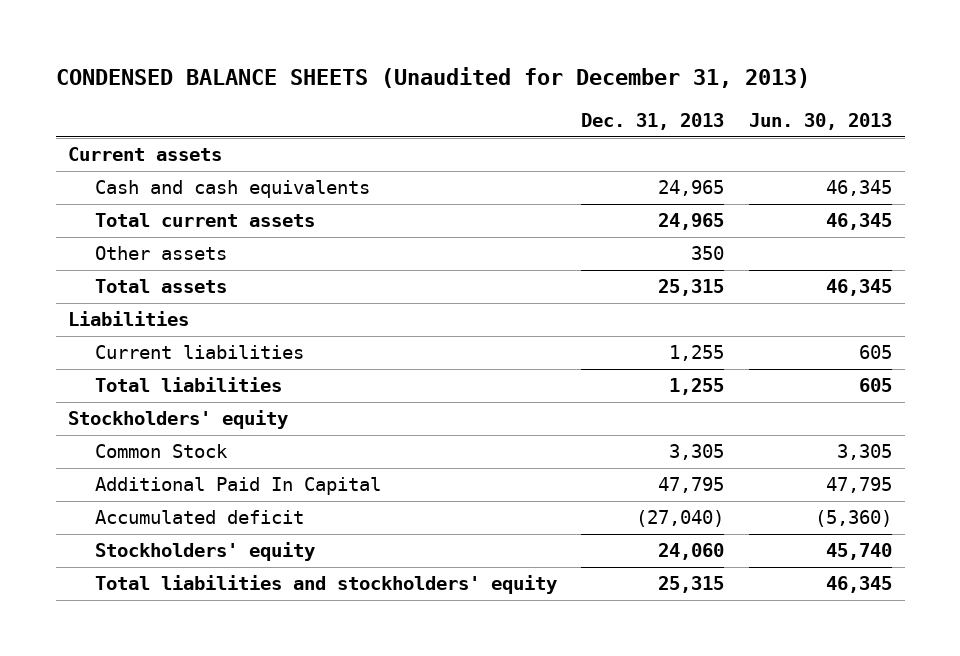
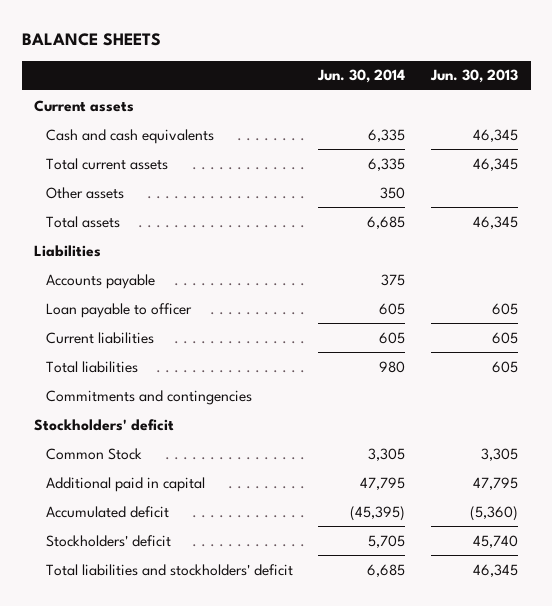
[55,67,810,89] CONDENSED BALANCE SHEETS (Unaudited for December 31, 2013) -> [21,33,161,47] BALANCE SHEETS
[581,113,725,131] Dec. 31, 2013 -> none
none -> [317,69,406,84] Jun. 30, 2014
none -> [45,273,155,289] Accounts payable
none -> [45,302,192,318] Loan payable to officer
none -> [45,389,252,405] Commitments and contingencies
[68,410,289,430] Stockholders' equity -> [34,418,175,431] Stockholders' deficit
[94,477,381,496] Additional Paid In Capital -> [45,476,205,492] Additional paid in capital
[94,542,315,562] Stockholders' equity -> [45,534,171,547] Stockholders' deficit
[94,575,557,595] Total liabilities and stockholders' equity -> [45,563,293,576] Total liabilities and stockholders' deficit

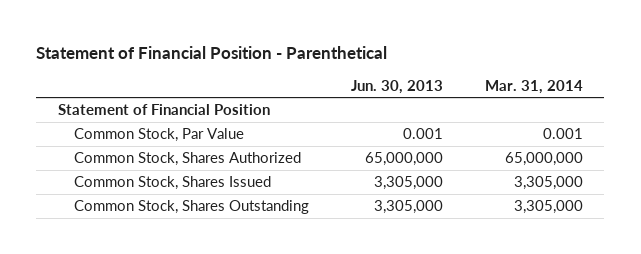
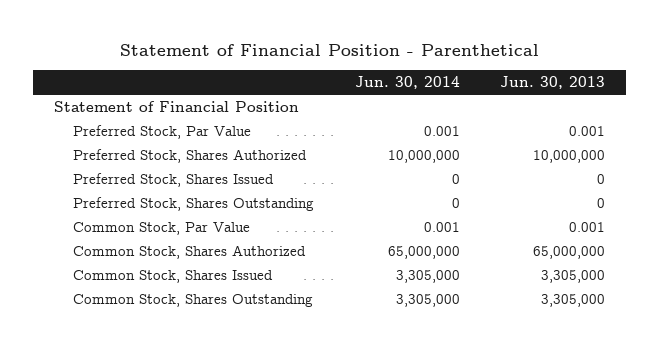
[484,79,583,94] Mar. 31, 2014 -> none
none -> [354,76,460,90] Jun. 30, 2014
none -> [72,125,251,140] Preferred Stock, Par Value
none -> [72,149,307,164] Preferred Stock, Shares Authorized
none -> [72,173,274,188] Preferred Stock, Shares Issued
none -> [72,197,314,212] Preferred Stock, Shares Outstanding

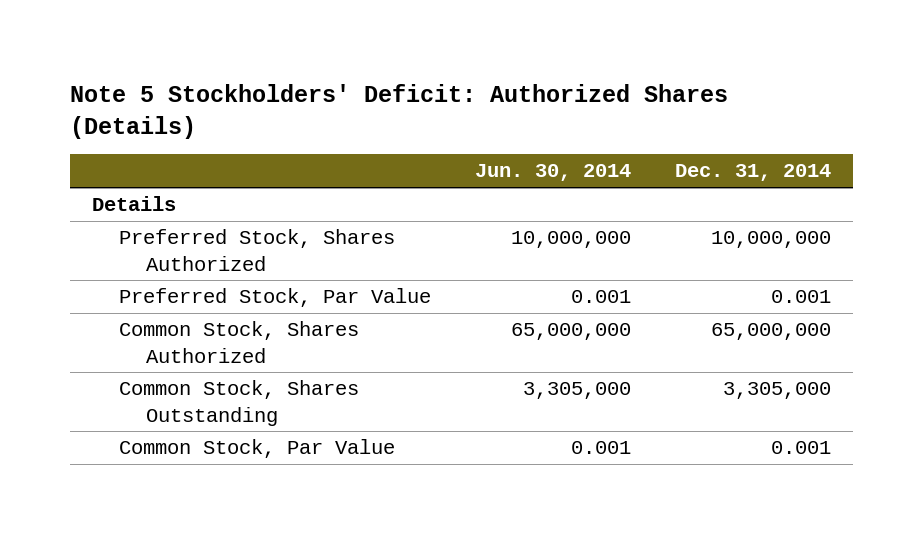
[119,43,539,56] Statement of Financial Position - Parenthetical -> [69,83,728,139] Note 5 Stockholders' Deficit: Authorized Shares (Details)
[500,76,606,90] Jun. 30, 2013 -> none
none -> [674,164,831,182] Dec. 31, 2014
[53,101,299,113] Statement of Financial Position -> none
none -> [91,196,176,212] Details
[72,173,274,188] Preferred Stock, Shares Issued -> none
[72,197,314,212] Preferred Stock, Shares Outstanding -> none
[72,125,251,140] Preferred Stock, Par Value -> [118,288,431,308] Preferred Stock, Par Value
[72,270,273,284] Common Stock, Shares Issued -> none
[72,222,250,236] Common Stock, Par Value -> [118,439,395,459] Common Stock, Par Value

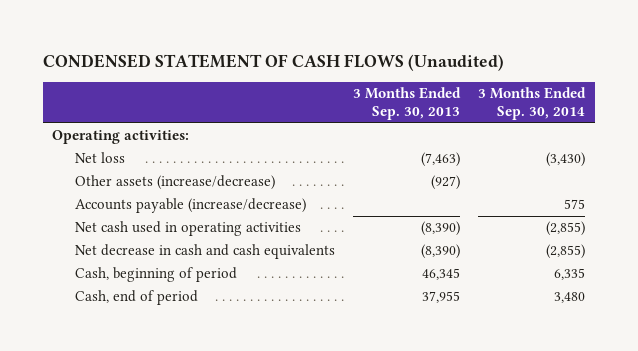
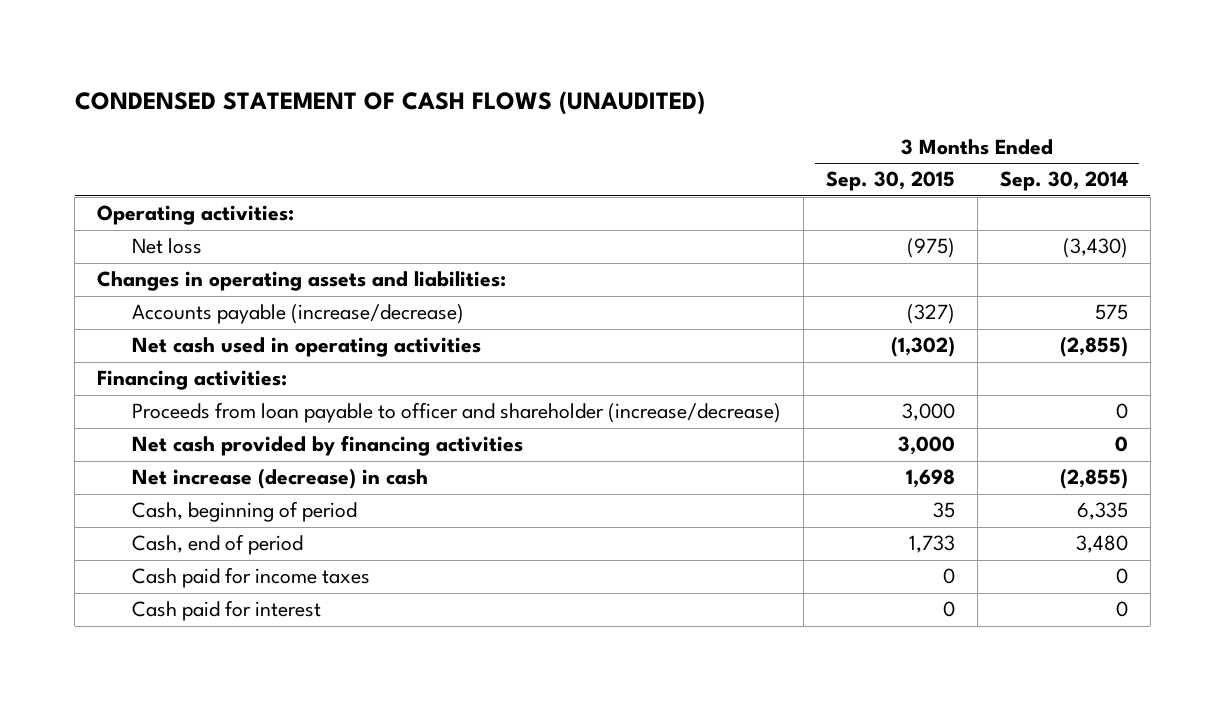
[42,53,504,71] CONDENSED STATEMENT OF CASH FLOWS (Unaudited) -> [74,90,705,115] CONDENSED STATEMENT OF CASH FLOWS (UNAUDITED)
[353,87,462,121] 3 Months Ended Sep. 30, 2013 -> none
none -> [825,171,955,192] Sep. 30, 2015
[74,175,275,191] Other assets (increase/decrease) -> none
none -> [97,271,507,292] Changes in operating assets and liabilities:
none -> [97,370,288,391] Financing activities:
none -> [131,402,781,424] Proceeds from loan payable to officer and shareholder (increase/decrease)
none -> [131,435,523,457] Net cash provided by financing activities
[74,244,335,260] Net decrease in cash and cash equivalents -> [131,468,428,490] Net increase (decrease) in cash
none -> [131,567,370,589] Cash paid for income taxes
none -> [131,600,321,622] Cash paid for interest

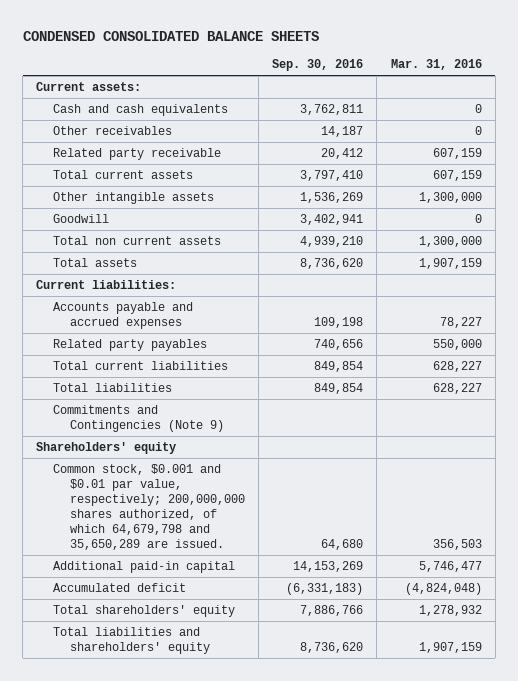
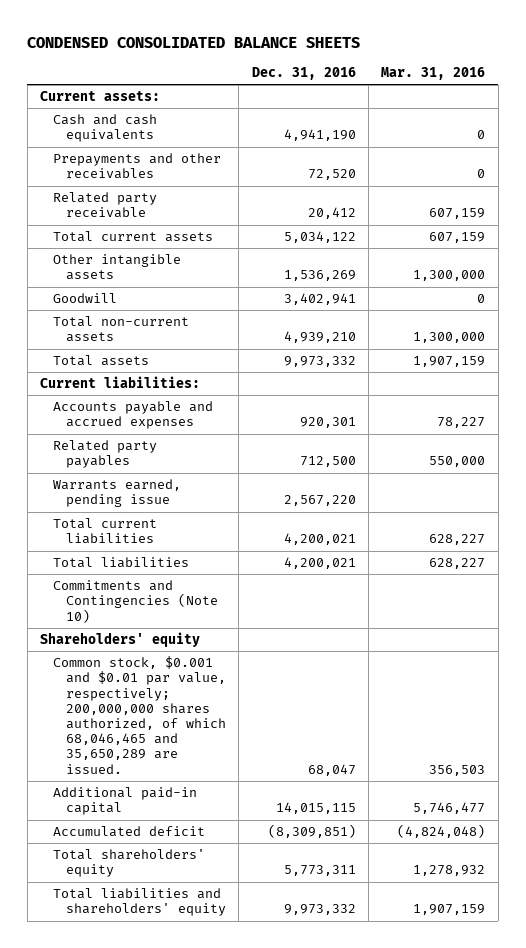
[272,59,364,72] Sep. 30, 2016 -> none
none -> [251,66,356,80] Dec. 31, 2016
[53,125,173,135] Other receivables -> [52,153,221,180] Prepayments and other receivables
[53,235,222,245] Total non current assets -> [52,316,189,343] Total non-current assets
none -> [52,479,181,508] Warrants earned, pending issue
[53,404,224,432] Commitments and Contingencies (Note 9) -> [52,580,218,623] Commitments and Contingencies (Note 10)
[53,463,245,551] Common stock, $0.001 and $0.01 par value, respectively; 200,000,000 shares authorized, of which 64,679,798 and 35,650,289 are issued. -> [52,656,226,774] Common stock, $0.001 and $0.01 par value, respectively; 200,000,000 shares authorized, of which 68,046,465 and 35,650,289 are issued.

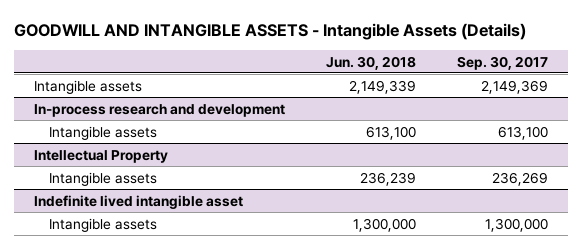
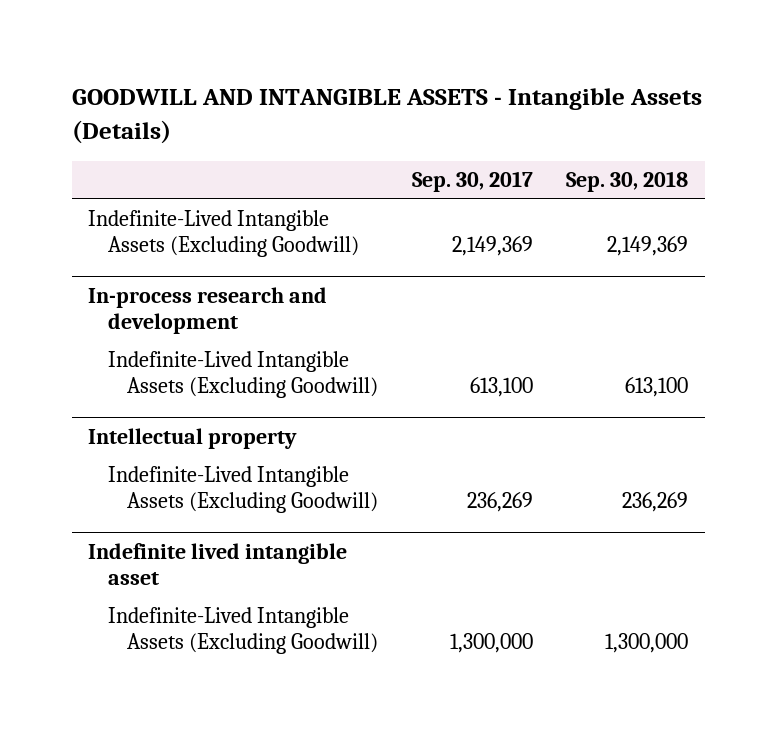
[325,55,416,70] Jun. 30, 2018 -> none
none -> [566,171,689,193] Sep. 30, 2018
[34,79,143,94] Intangible assets -> [88,210,359,258] Indefinite-Lived Intangible Assets (Excluding Goodwill)
[49,125,158,140] Intangible assets -> [107,351,379,399] Indefinite-Lived Intangible Assets (Excluding Goodwill)
[34,149,169,163] Intellectual Property -> [88,428,298,450] Intellectual property
[49,171,158,186] Intangible assets -> [107,466,379,514] Indefinite-Lived Intangible Assets (Excluding Goodwill)
[49,217,158,232] Intangible assets -> [107,607,379,655] Indefinite-Lived Intangible Assets (Excluding Goodwill)

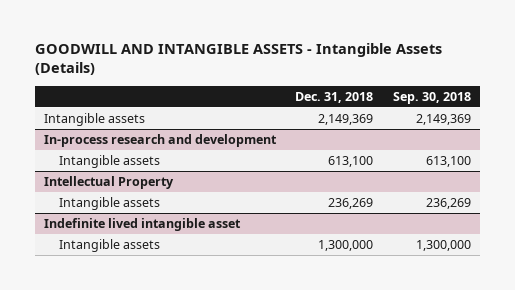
[411,171,533,193] Sep. 30, 2017 -> none
none -> [295,91,374,103] Dec. 31, 2018
[88,210,359,258] Indefinite-Lived Intangible Assets (Excluding Goodwill) -> [44,112,146,126] Intangible assets
[107,351,379,399] Indefinite-Lived Intangible Assets (Excluding Goodwill) -> [58,154,160,168] Intangible assets
[88,428,298,450] Intellectual property -> [44,175,175,189] Intellectual Property
[107,466,379,514] Indefinite-Lived Intangible Assets (Excluding Goodwill) -> [58,196,160,210] Intangible assets
[107,607,379,655] Indefinite-Lived Intangible Assets (Excluding Goodwill) -> [58,238,160,252] Intangible assets

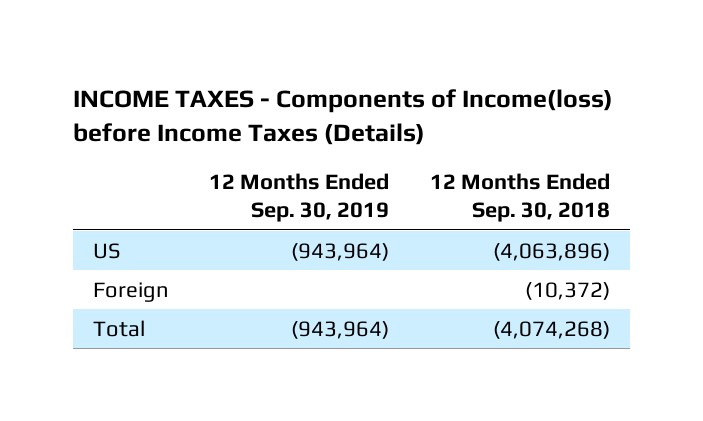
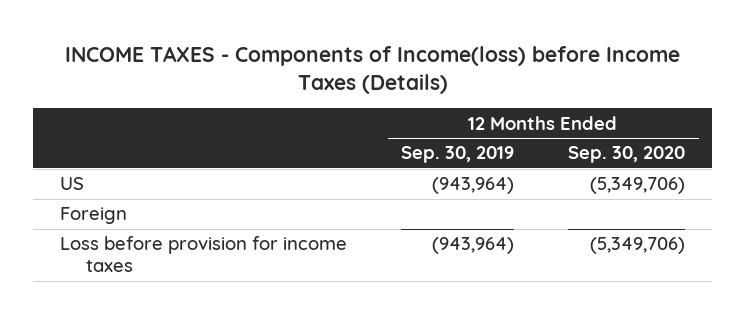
[429,173,610,222] 12 Months Ended Sep. 30, 2018 -> none
none -> [568,146,686,164] Sep. 30, 2020
[93,319,146,337] Total -> [60,236,348,273] Loss before provision for income taxes

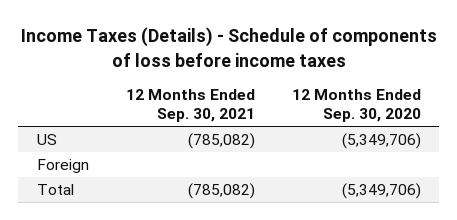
[64,45,680,95] INCOME TAXES - Components of Income(loss) before Income Taxes (Details) -> [20,27,437,67] Income Taxes (Details) - Schedule of components of loss before income taxes
[401,146,515,164] Sep. 30, 2019 -> none
none -> [125,89,255,123] 12 Months Ended Sep. 30, 2021
[60,236,348,273] Loss before provision for income taxes -> [36,184,74,196] Total

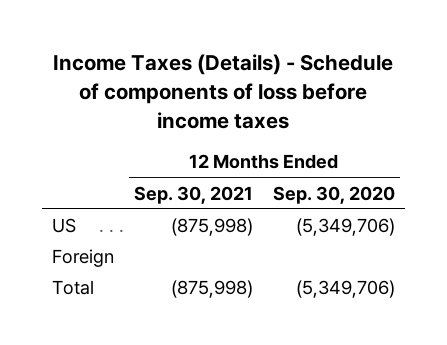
[187,133,255,150] (785,082) -> [170,218,253,237] (875,998)
[187,183,255,200] (785,082) -> [170,280,253,299] (875,998)

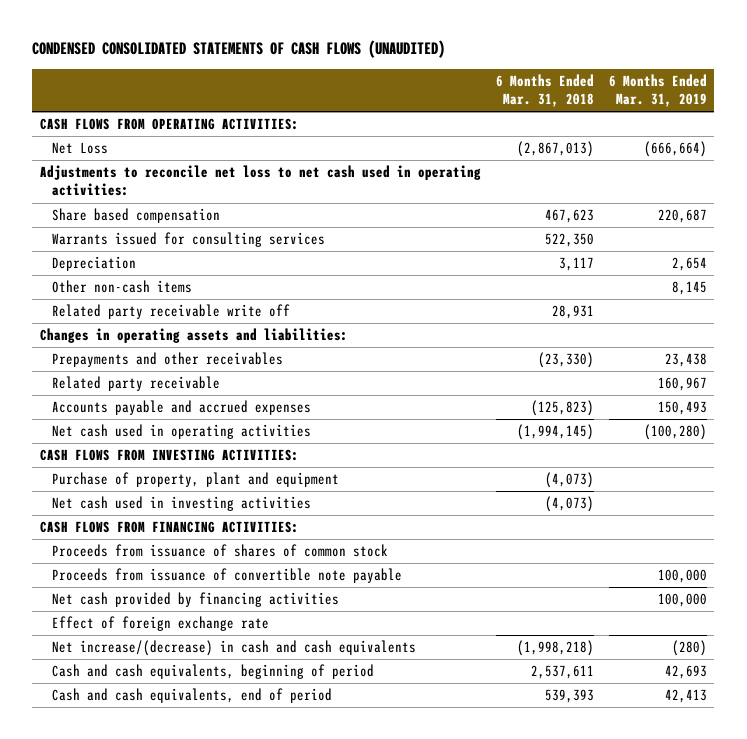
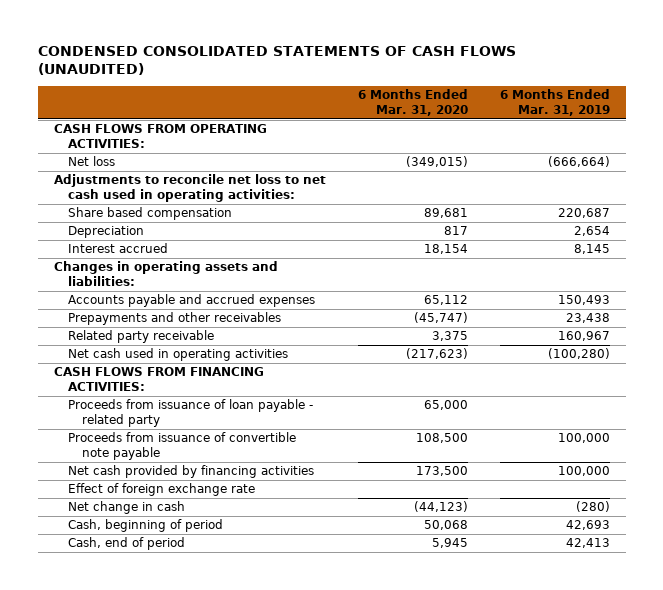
[495,74,594,108] 6 Months Ended Mar. 31, 2018 -> none
none -> [357,89,468,117] 6 Months Ended Mar. 31, 2020
[52,142,109,155] Net Loss -> [68,156,116,167] Net loss
[52,232,326,248] Warrants issued for consulting services -> none
[52,304,291,320] Related party receivable write off -> none
[52,280,193,294] Other non-cash items -> [68,243,169,254] Interest accrued
[52,400,312,416] Accounts payable and accrued expenses -> [68,294,316,308] Accounts payable and accrued expenses
[39,449,299,462] CASH FLOWS FROM INVESTING ACTIVITIES: -> none
[52,472,340,488] Purchase of property, plant and equipment -> none
[52,496,312,512] Net cash used in investing activities -> none
[52,544,389,558] Proceeds from issuance of shares of common stock -> none
none -> [68,399,314,428] Proceeds from issuance of loan payable - related party
[52,640,417,657] Net increase/(decrease) in cash and cash equivalents -> [68,501,186,515] Net change in cash
[52,664,375,680] Cash and cash equivalents, beginning of period -> [68,519,224,533] Cash, beginning of period
[52,688,333,704] Cash and cash equivalents, end of period -> [68,537,186,551] Cash, end of period

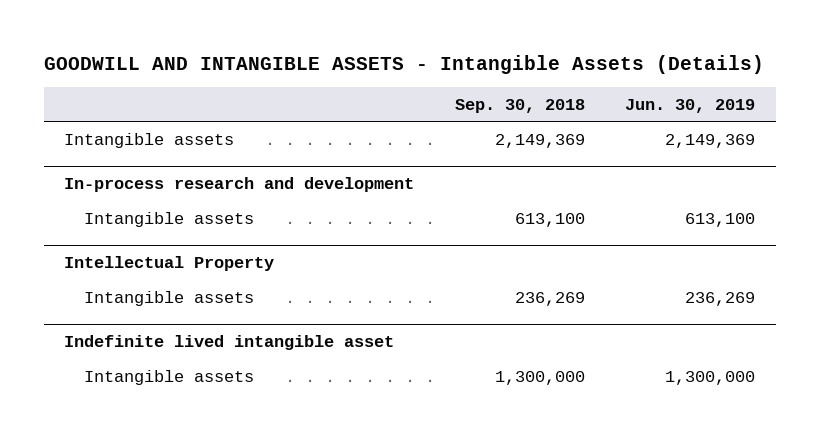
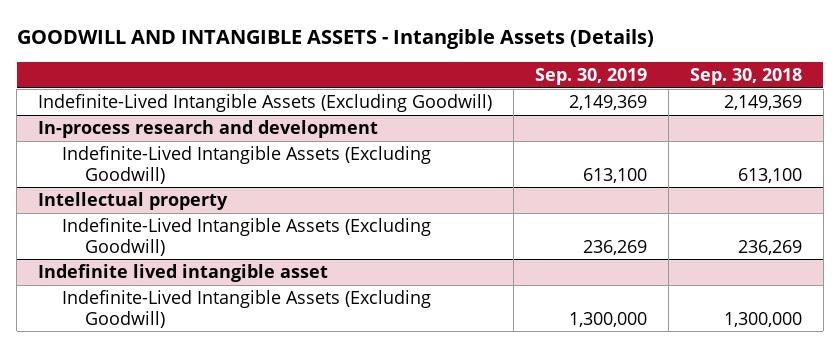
[625,98,756,113] Jun. 30, 2019 -> none
none -> [535,67,648,85] Sep. 30, 2019
[64,132,235,148] Intangible assets -> [38,94,493,113] Indefinite-Lived Intangible Assets (Excluding Goodwill)
[83,211,254,227] Intangible assets -> [61,146,431,184] Indefinite-Lived Intangible Assets (Excluding Goodwill)
[64,256,275,272] Intellectual Property -> [38,192,229,211] Intellectual property
[83,290,254,306] Intangible assets -> [61,218,431,256] Indefinite-Lived Intangible Assets (Excluding Goodwill)
[83,369,254,385] Intangible assets -> [61,290,431,328] Indefinite-Lived Intangible Assets (Excluding Goodwill)

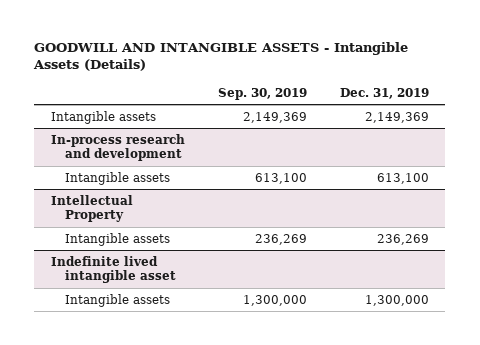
[690,67,803,85] Sep. 30, 2018 -> none
none -> [339,87,429,99] Dec. 31, 2019
[38,94,493,113] Indefinite-Lived Intangible Assets (Excluding Goodwill) -> [50,110,156,124] Intangible assets
[61,146,431,184] Indefinite-Lived Intangible Assets (Excluding Goodwill) -> [64,171,170,185] Intangible assets
[38,192,229,211] Intellectual property -> [50,194,133,223] Intellectual Property
[61,218,431,256] Indefinite-Lived Intangible Assets (Excluding Goodwill) -> [64,232,170,246] Intangible assets
[61,290,431,328] Indefinite-Lived Intangible Assets (Excluding Goodwill) -> [64,293,170,307] Intangible assets

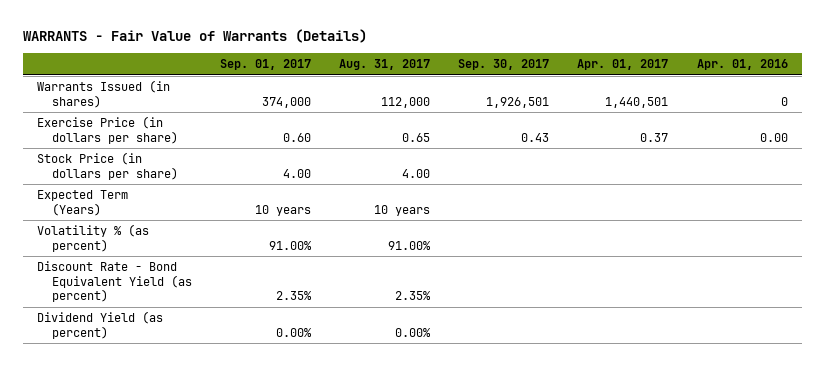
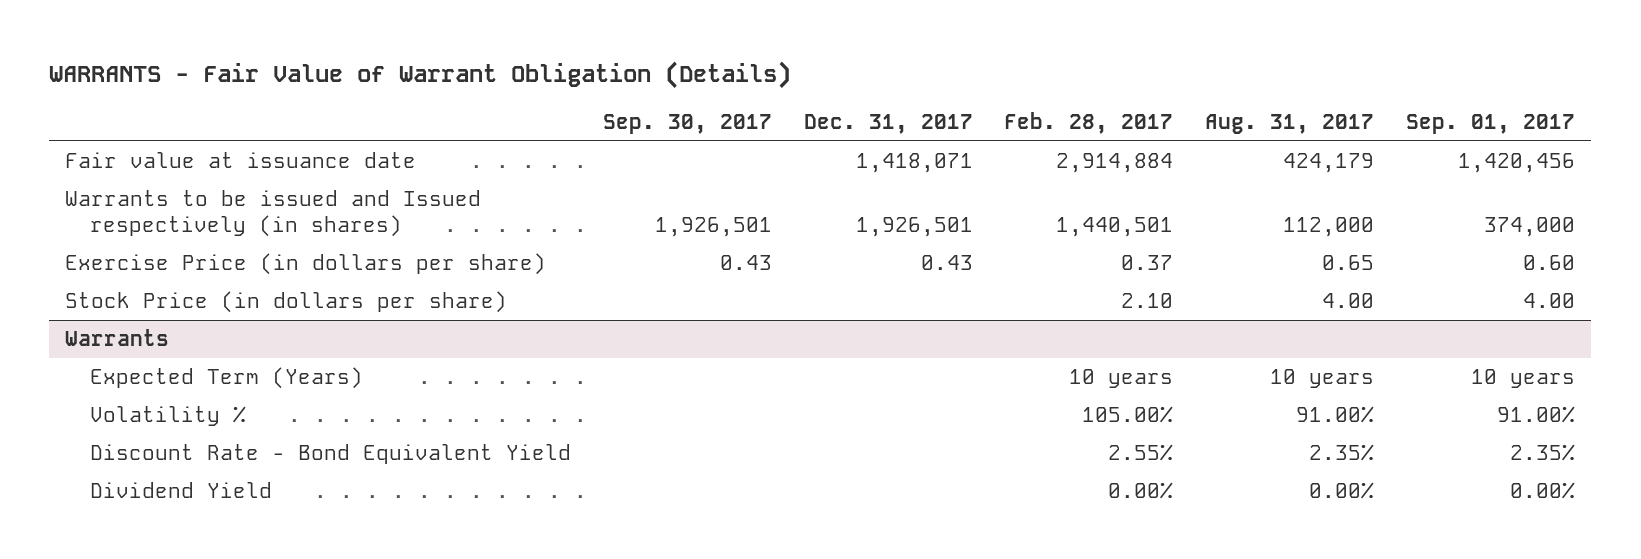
[22,29,367,44] WARRANTS - Fair Value of Warrants (Details) -> [49,61,792,90] WARRANTS - Fair Value of Warrant Obligation (Details)
[577,59,669,71] Apr. 01, 2017 -> none
[696,59,788,71] Apr. 01, 2016 -> none
none -> [803,114,973,135] Dec. 31, 2017
none -> [1004,112,1174,135] Feb. 28, 2017
none -> [65,152,417,169] Fair value at issuance date
[37,80,171,108] Warrants Issued (in shares) -> [65,190,482,238] Warrants to be issued and Issued respectively (in shares)
none -> [65,329,170,347] Warrants
[37,224,150,252] Volatility % (as percent) -> [89,406,246,427] Volatility %
[37,261,192,303] Discount Rate - Bond Equivalent Yield (as percent) -> [89,444,571,465] Discount Rate - Bond Equivalent Yield
[37,311,164,339] Dividend Yield (as percent) -> [89,482,272,499] Dividend Yield

